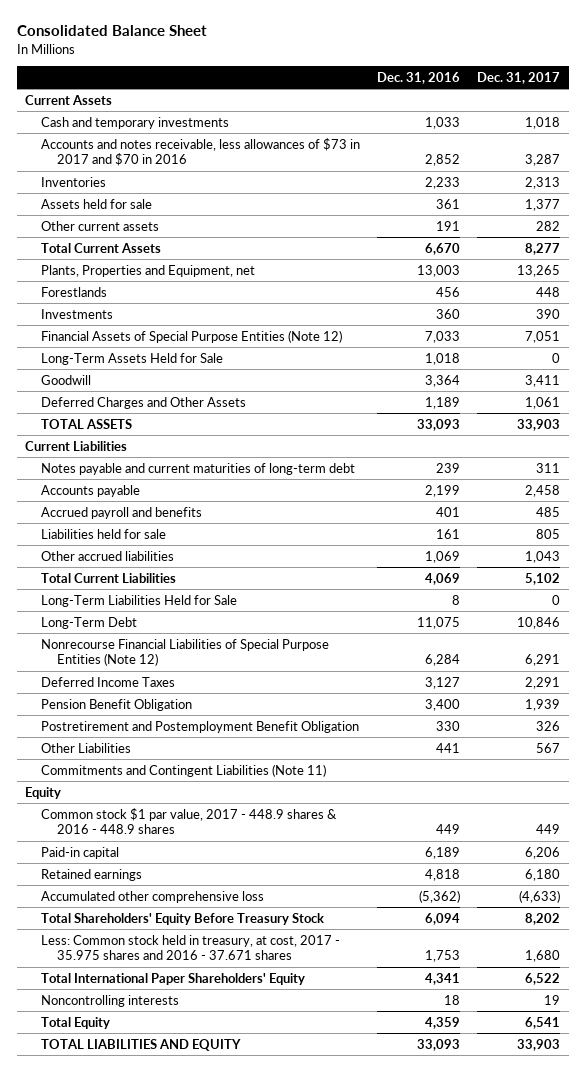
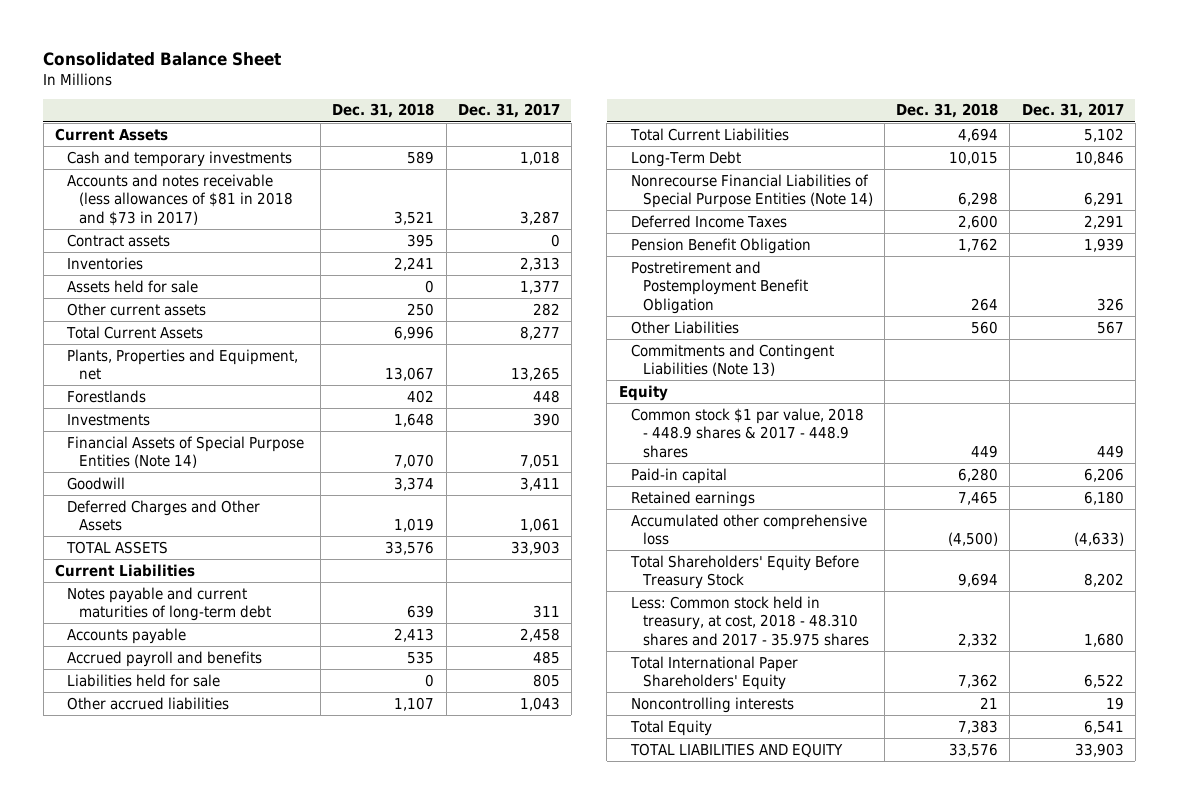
[377,71,461,84] Dec. 31, 2016 -> none
none -> [332,103,435,119] Dec. 31, 2018
[41,137,361,167] Accounts and notes receivable, less allowances of $73 in 2017 and $70 in 2016 -> [66,173,294,226] Accounts and notes receivable (less allowances of $81 in 2018 and $73 in 2017)
none -> [66,233,170,247] Contract assets
[41,352,224,365] Long-Term Assets Held for Sale -> none
[41,329,343,343] Financial Assets of Special Purpose Entities (Note 12) -> [66,435,304,469] Financial Assets of Special Purpose Entities (Note 14)
[41,594,238,607] Long-Term Liabilities Held for Sale -> none
[41,638,330,667] Nonrecourse Financial Liabilities of Special Purpose Entities (Note 12) -> [630,173,874,209] Nonrecourse Financial Liabilities of Special Purpose Entities (Note 14)
[41,763,327,777] Commitments and Contingent Liabilities (Note 11) -> [630,343,834,377] Commitments and Contingent Liabilities (Note 13)
[41,807,338,835] Common stock $1 par value, 2017 - 448.9 shares & 2016 - 448.9 shares -> [630,407,864,458] Common stock $1 par value, 2018 - 448.9 shares & 2017 - 448.9 shares
[41,934,341,961] Less: Common stock held in treasury, at cost, 2017 - 35.975 shares and 2016 - 37.671 shares -> [630,595,870,646] Less: Common stock held in treasury, at cost, 2018 - 48.310 shares and 2017 - 35.975 shares

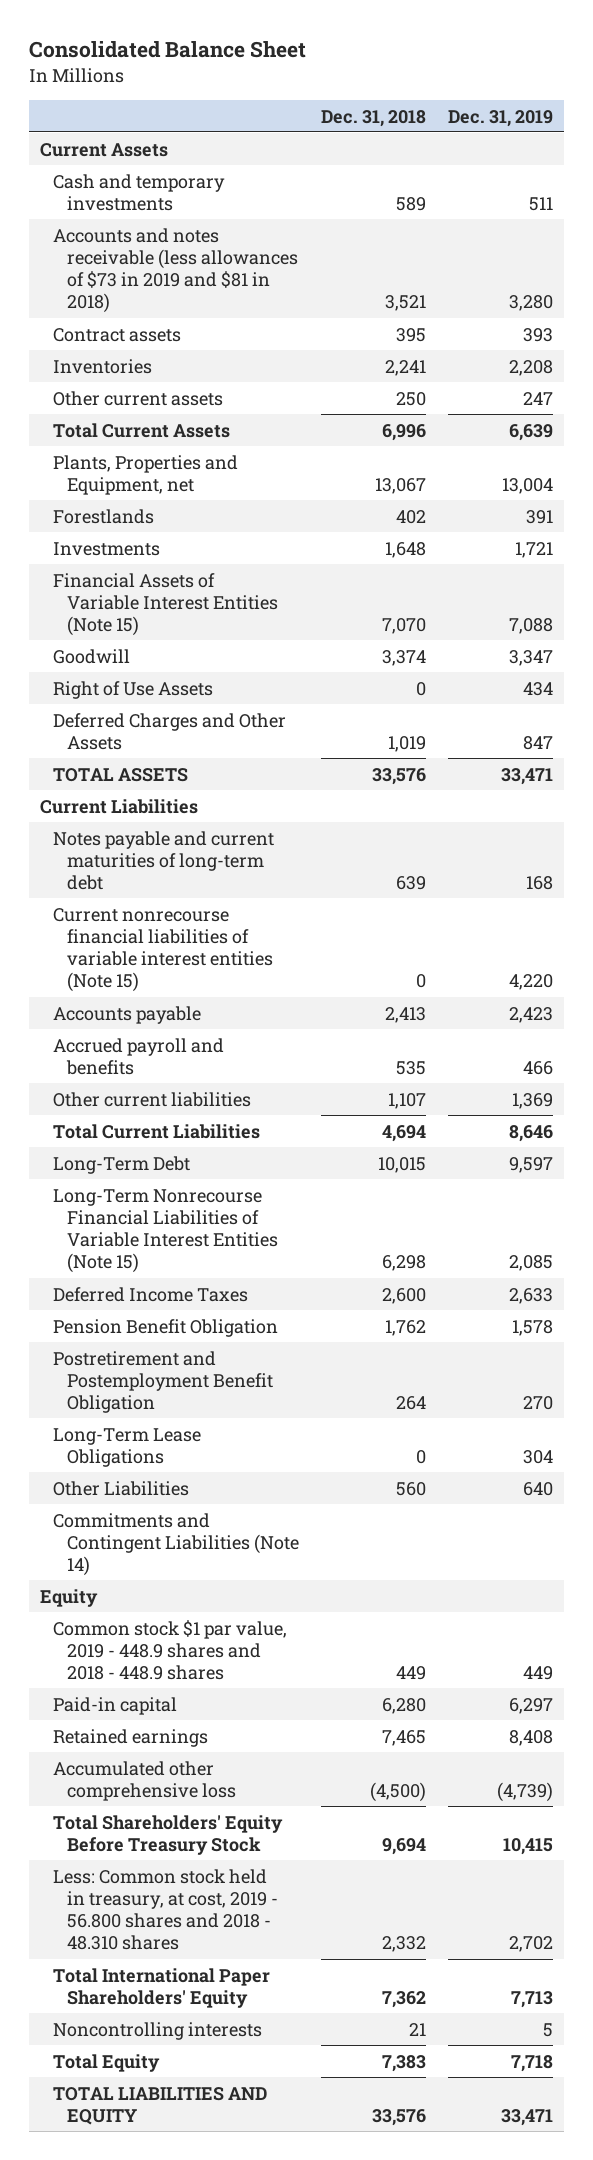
[457,103,560,119] Dec. 31, 2017 -> none
none -> [447,109,553,127] Dec. 31, 2019
[66,173,294,226] Accounts and notes receivable (less allowances of $81 in 2018 and $73 in 2017) -> [53,227,299,314] Accounts and notes receivable (less allowances of $73 in 2019 and $81 in 2018)
[66,279,198,293] Assets held for sale -> none
[66,435,304,469] Financial Assets of Special Purpose Entities (Note 14) -> [53,572,279,637] Financial Assets of Variable Interest Entities (Note 15)
none -> [53,680,214,699] Right of Use Assets
none -> [53,907,274,993] Current nonrecourse financial liabilities of variable interest entities (Note 15)
[66,673,220,687] Liabilities held for sale -> none
[66,696,229,710] Other accrued liabilities -> [53,1091,252,1107] Other current liabilities
[630,173,874,209] Nonrecourse Financial Liabilities of Special Purpose Entities (Note 14) -> [53,1188,279,1274] Long-Term Nonrecourse Financial Liabilities of Variable Interest Entities (Note 15)
none -> [53,1427,202,1467] Long-Term Lease Obligations
[630,343,834,377] Commitments and Contingent Liabilities (Note 13) -> [53,1512,300,1577] Commitments and Contingent Liabilities (Note 14)
[630,407,864,458] Common stock $1 par value, 2018 - 448.9 shares & 2017 - 448.9 shares -> [53,1619,288,1681] Common stock $1 par value, 2019 - 448.9 shares and 2018 - 448.9 shares
[630,595,870,646] Less: Common stock held in treasury, at cost, 2018 - 48.310 shares and 2017 - 35.975 shares -> [53,1868,279,1951] Less: Common stock held in treasury, at cost, 2019 - 56.800 shares and 2018 - 48.310 shares

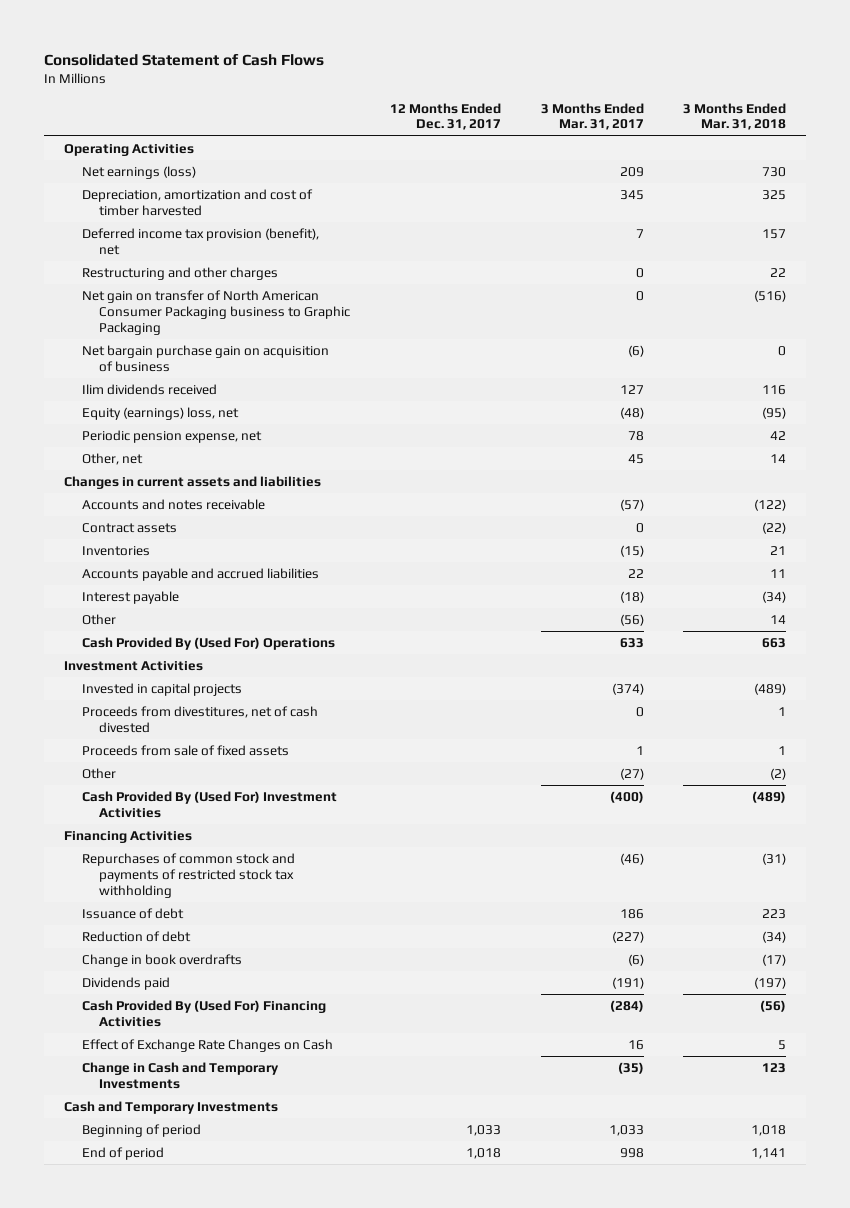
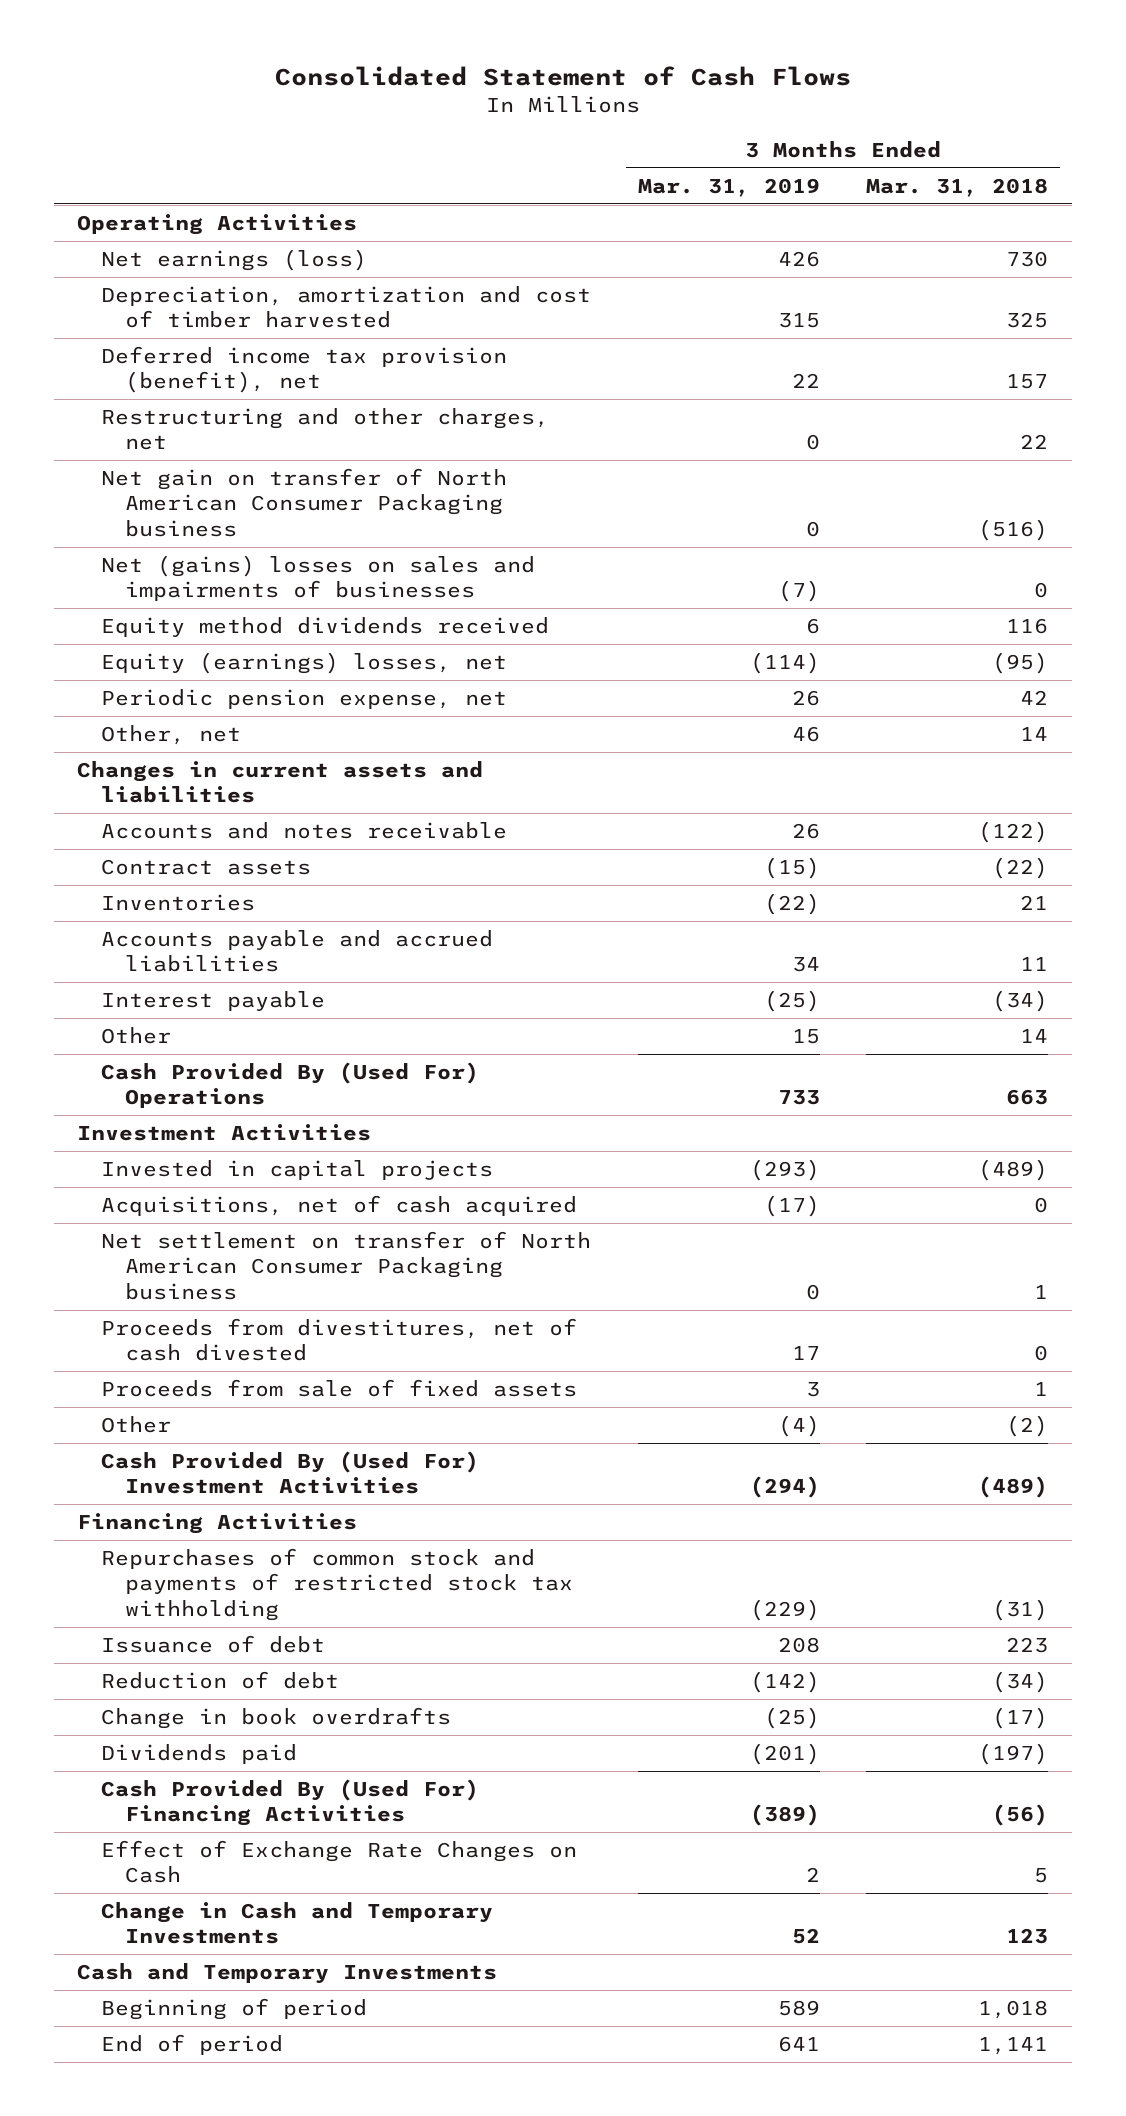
[389,102,501,131] 12 Months Ended Dec. 31, 2017 -> none
[540,102,644,131] 3 Months Ended Mar. 31, 2017 -> none
none -> [637,177,820,197] Mar. 31, 2019
[81,344,329,372] Net bargain purchase gain on acquisition of business -> none
[81,266,278,280] Restructuring and other charges -> [101,407,550,451] Restructuring and other charges, net
[81,289,351,335] Net gain on transfer of North American Consumer Packaging business to Graphic Packaging -> [101,467,508,537] Net gain on transfer of North American Consumer Packaging business
none -> [101,554,536,602] Net (gains) losses on sales and impairments of businesses
[81,383,217,395] Ilim dividends received -> [101,616,550,637] Equity method dividends received
[81,406,239,420] Equity (earnings) loss, net -> [101,651,508,674] Equity (earnings) losses, net
none -> [101,1194,578,1216] Acquisitions, net of cash acquired
none -> [101,1230,592,1300] Net settlement on transfer of North American Consumer Packaging business
[778,706,787,716] 1 -> [1034,1345,1049,1362] 0

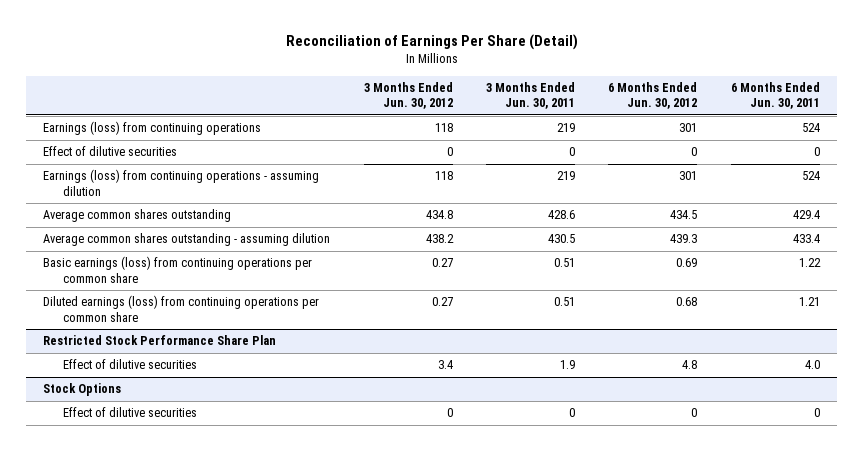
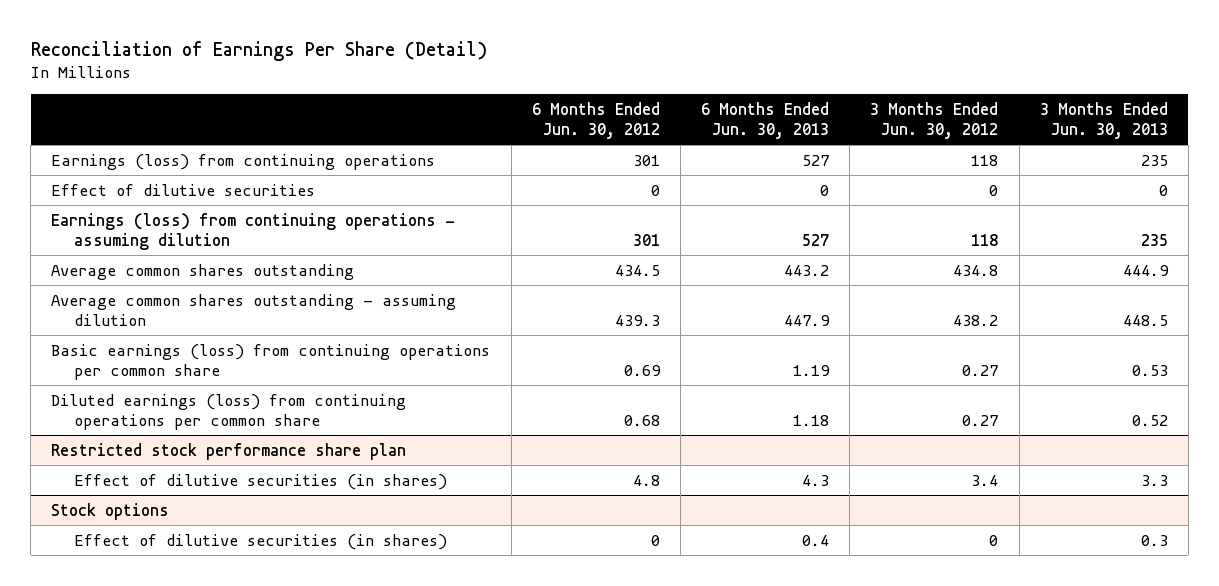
[486,82,576,110] 3 Months Ended Jun. 30, 2011 -> none
[730,82,820,110] 6 Months Ended Jun. 30, 2011 -> none
none -> [701,101,830,139] 6 Months Ended Jun. 30, 2013
none -> [1039,101,1168,139] 3 Months Ended Jun. 30, 2013
[43,335,277,346] Restricted Stock Performance Share Plan -> [51,442,407,460] Restricted stock performance share plan
[62,359,197,370] Effect of dilutive securities -> [74,473,448,490] Effect of dilutive securities (in shares)
[43,383,122,397] Stock Options -> [51,502,170,520] Stock options
[62,407,197,418] Effect of dilutive securities -> [74,533,448,550] Effect of dilutive securities (in shares)

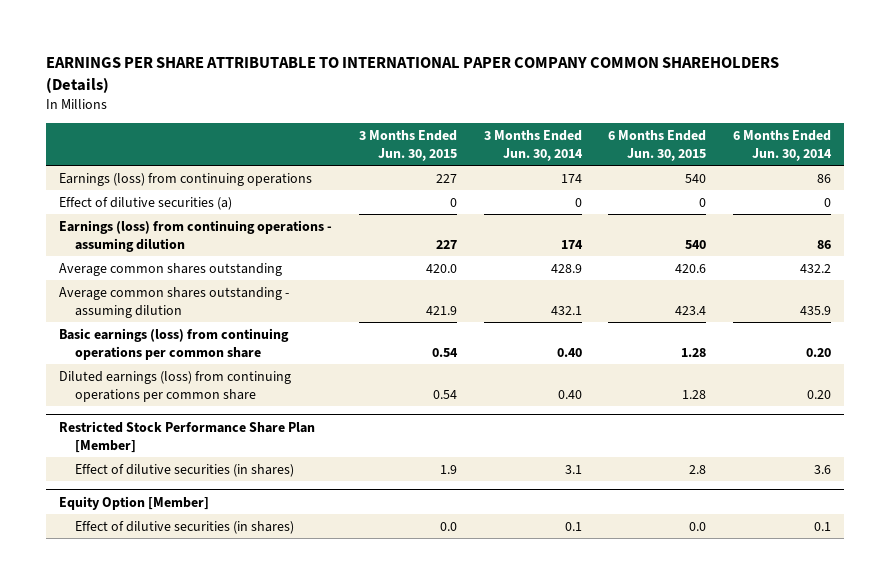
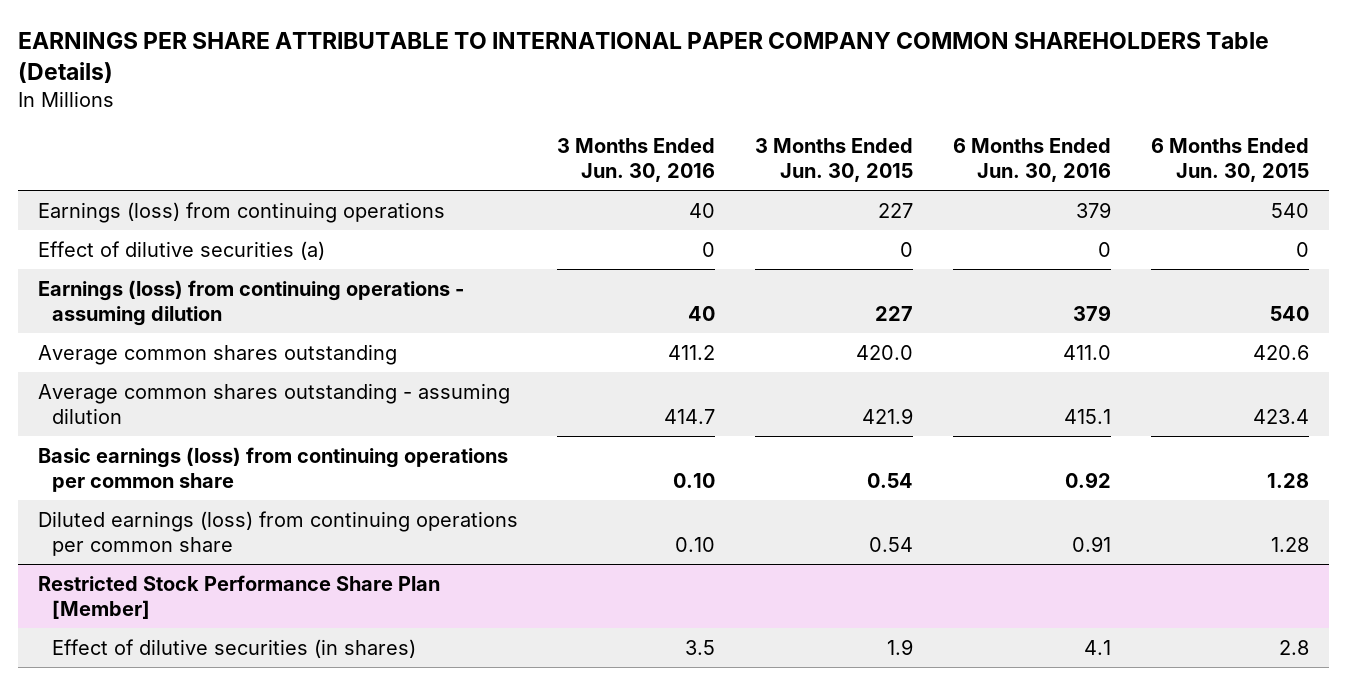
[45,56,779,93] EARNINGS PER SHARE ATTRIBUTABLE TO INTERNATIONAL PAPER COMPANY COMMON SHAREHOLDERS (Details) -> [17,31,1269,83] EARNINGS PER SHARE ATTRIBUTABLE TO INTERNATIONAL PAPER COMPANY COMMON SHAREHOLDERS Table (Details)
[483,130,583,161] 3 Months Ended Jun. 30, 2014 -> none
[732,130,832,161] 6 Months Ended Jun. 30, 2014 -> none
none -> [557,138,716,183] 3 Months Ended Jun. 30, 2016
none -> [952,138,1111,183] 6 Months Ended Jun. 30, 2016
[59,495,210,510] Equity Option [Member] -> none
[74,520,294,534] Effect of dilutive securities (in shares) -> none

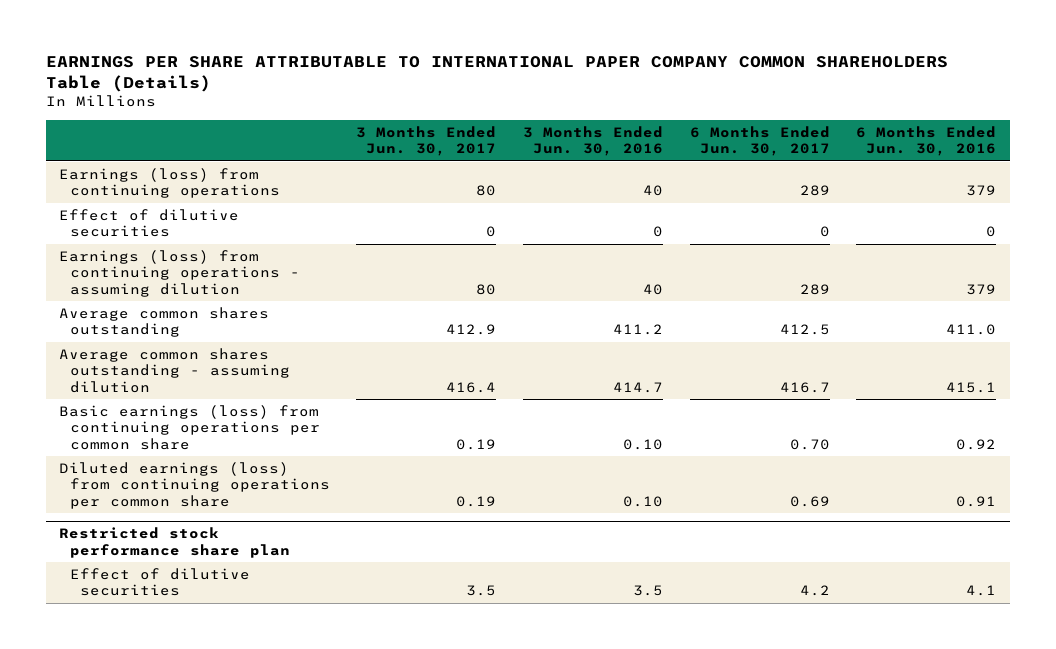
[755,138,914,183] 3 Months Ended Jun. 30, 2015 -> none
[1150,138,1309,183] 6 Months Ended Jun. 30, 2015 -> none
none -> [356,125,497,157] 3 Months Ended Jun. 30, 2017
none -> [689,125,830,157] 6 Months Ended Jun. 30, 2017
[37,240,325,260] Effect of dilutive securities (a) -> [59,208,240,238] Effect of dilutive securities
[37,574,440,619] Restricted Stock Performance Share Plan [Member] -> [59,527,290,558] Restricted stock performance share plan
[52,638,417,658] Effect of dilutive securities (in shares) -> [69,567,250,597] Effect of dilutive securities

